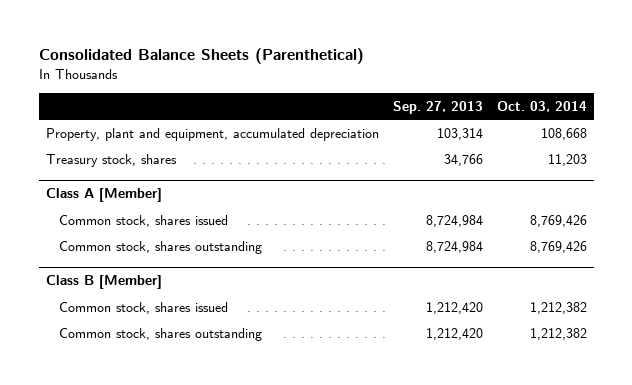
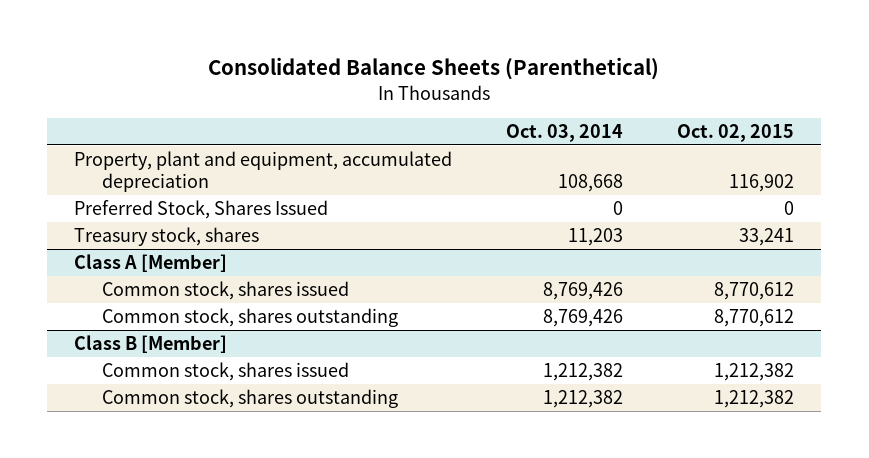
[392,101,483,115] Sep. 27, 2013 -> none
none -> [677,123,795,142] Oct. 02, 2015
none -> [74,200,329,220] Preferred Stock, Shares Issued

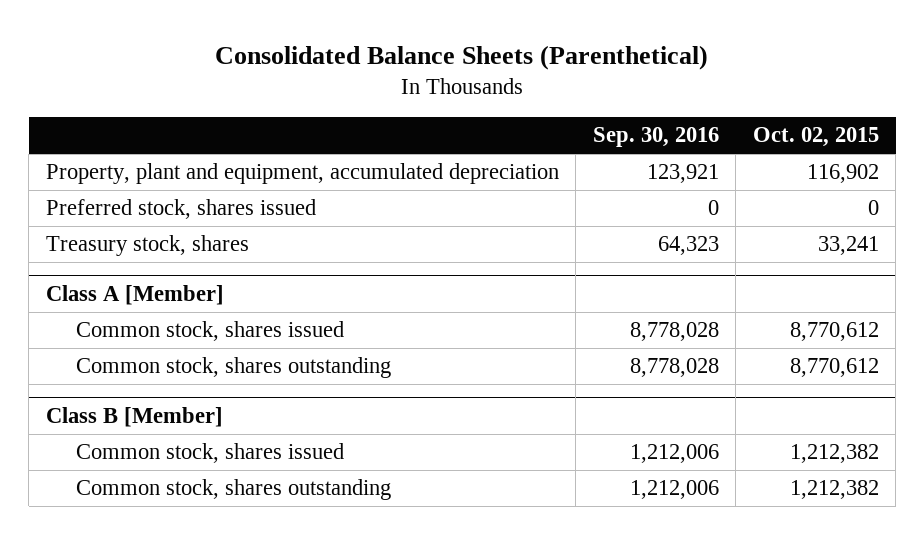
[506,123,624,142] Oct. 03, 2014 -> none
none -> [592,127,719,148] Sep. 30, 2016
[74,200,329,220] Preferred Stock, Shares Issued -> [45,199,316,220] Preferred stock, shares issued

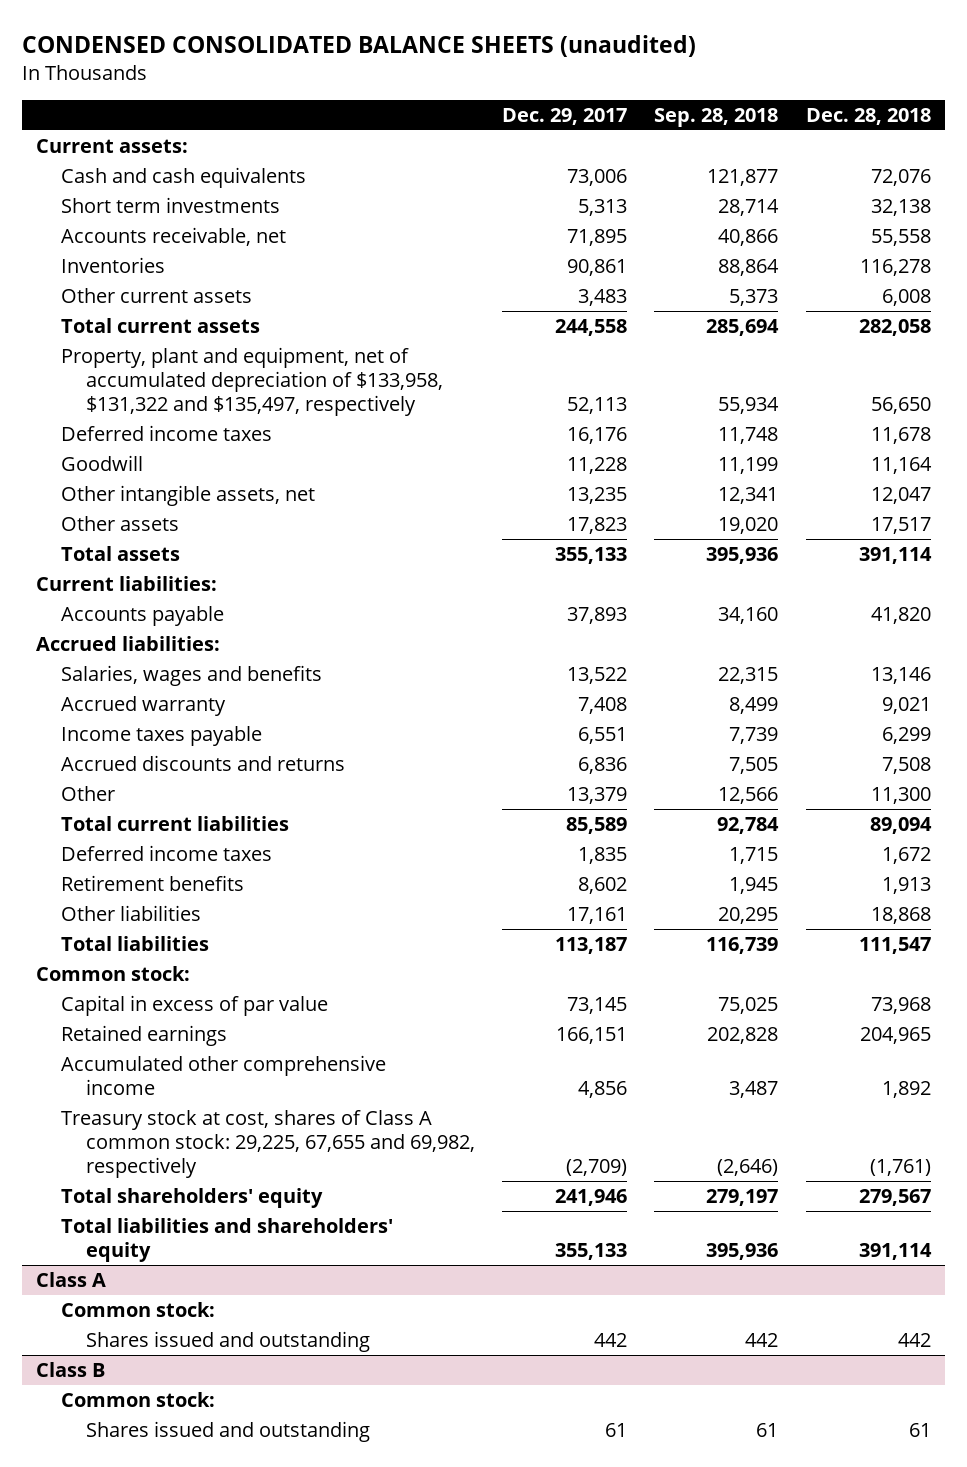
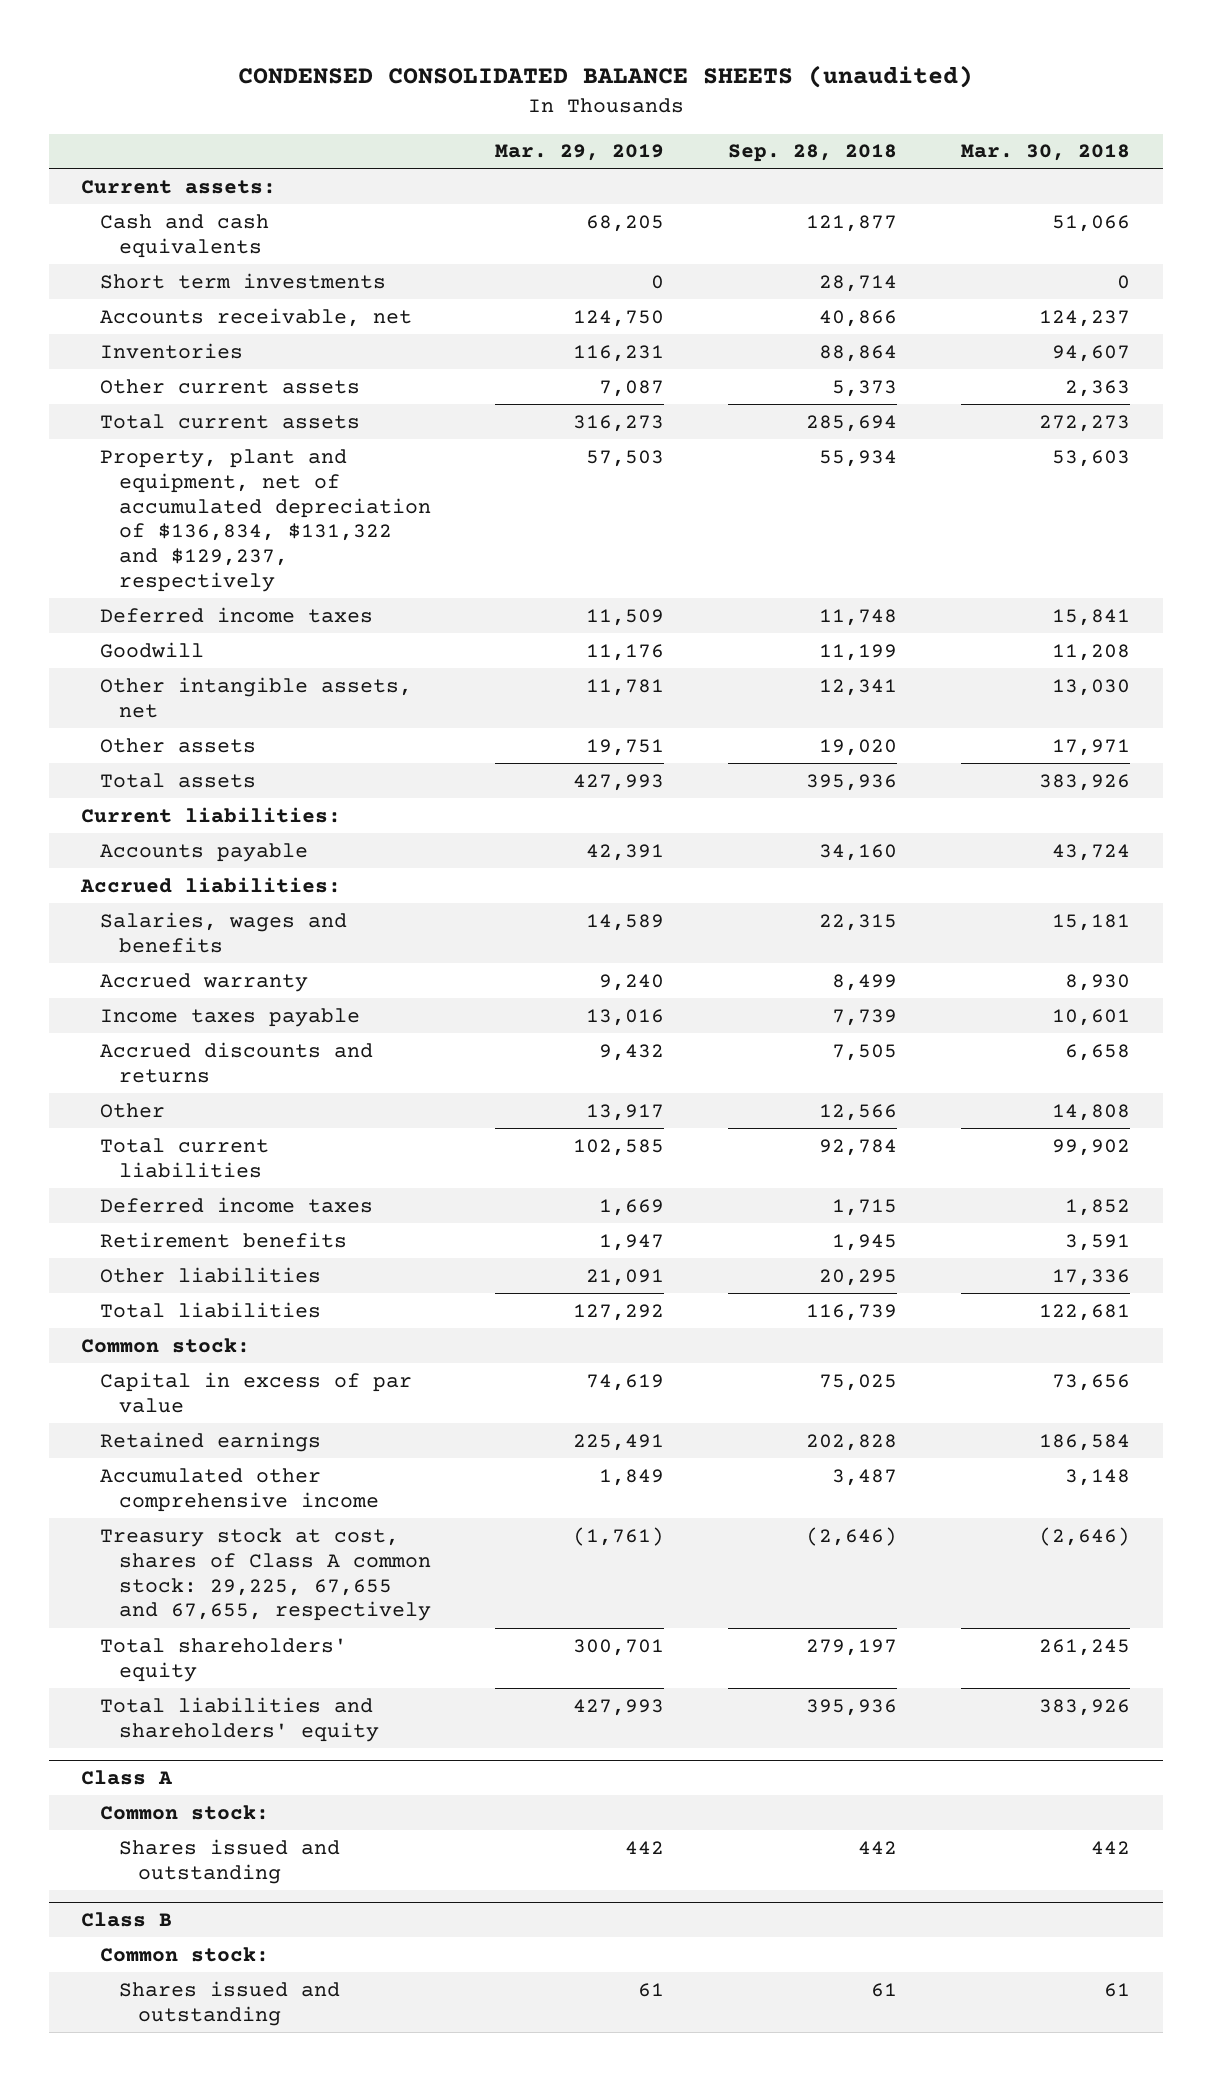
[501,107,627,125] Dec. 29, 2017 -> none
[805,107,931,125] Dec. 28, 2018 -> none
none -> [495,144,665,162] Mar. 29, 2019
none -> [961,144,1131,162] Mar. 30, 2018
[60,346,443,417] Property, plant and equipment, net of accumulated depreciation of $133,958, $131,322 and $135,497, respectively -> [100,448,431,593] Property, plant and equipment, net of accumulated depreciation of $136,834, $131,322 and $129,237, respectively
[60,1109,475,1179] Treasury stock at cost, shares of Class A common stock: 29,225, 67,655 and 69,982, respectively -> [100,1527,431,1622] Treasury stock at cost, shares of Class A common stock: 29,225, 67,655 and 67,655, respectively

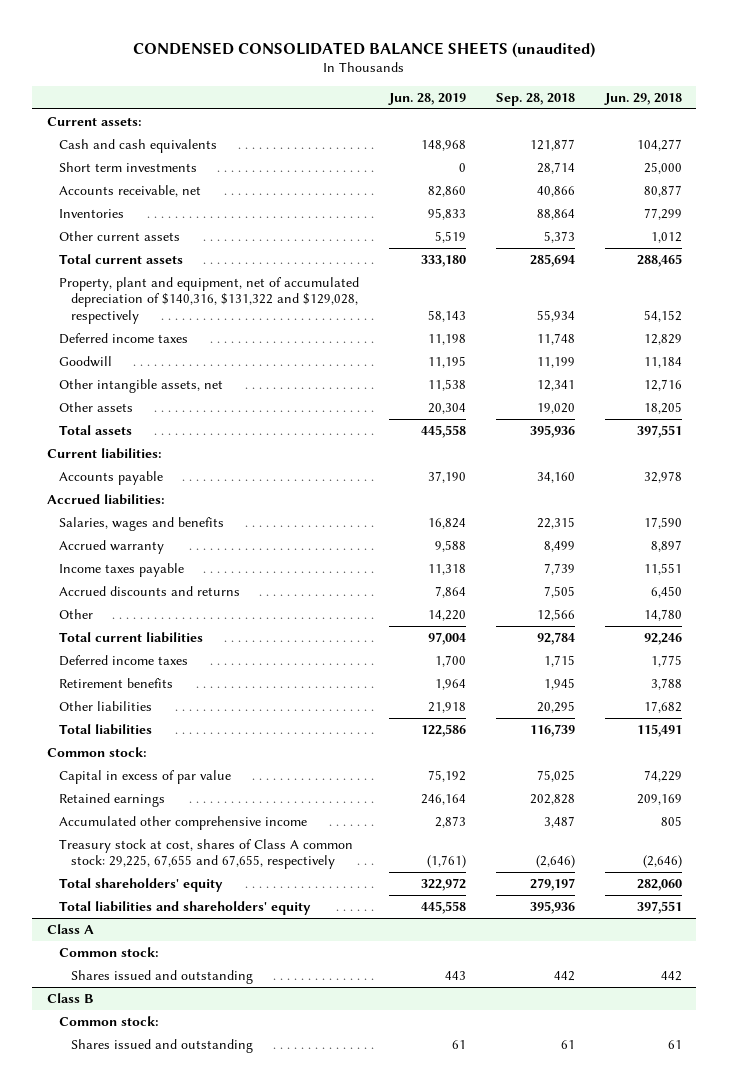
[495,144,665,162] Mar. 29, 2019 -> none
[961,144,1131,162] Mar. 30, 2018 -> none
none -> [387,93,466,106] Jun. 28, 2019
none -> [603,93,682,106] Jun. 29, 2018
[100,448,431,593] Property, plant and equipment, net of accumulated depreciation of $136,834, $131,322 and $129,237, respectively -> [59,276,360,324] Property, plant and equipment, net of accumulated depreciation of $140,316, $131,322 and $129,028, respectively

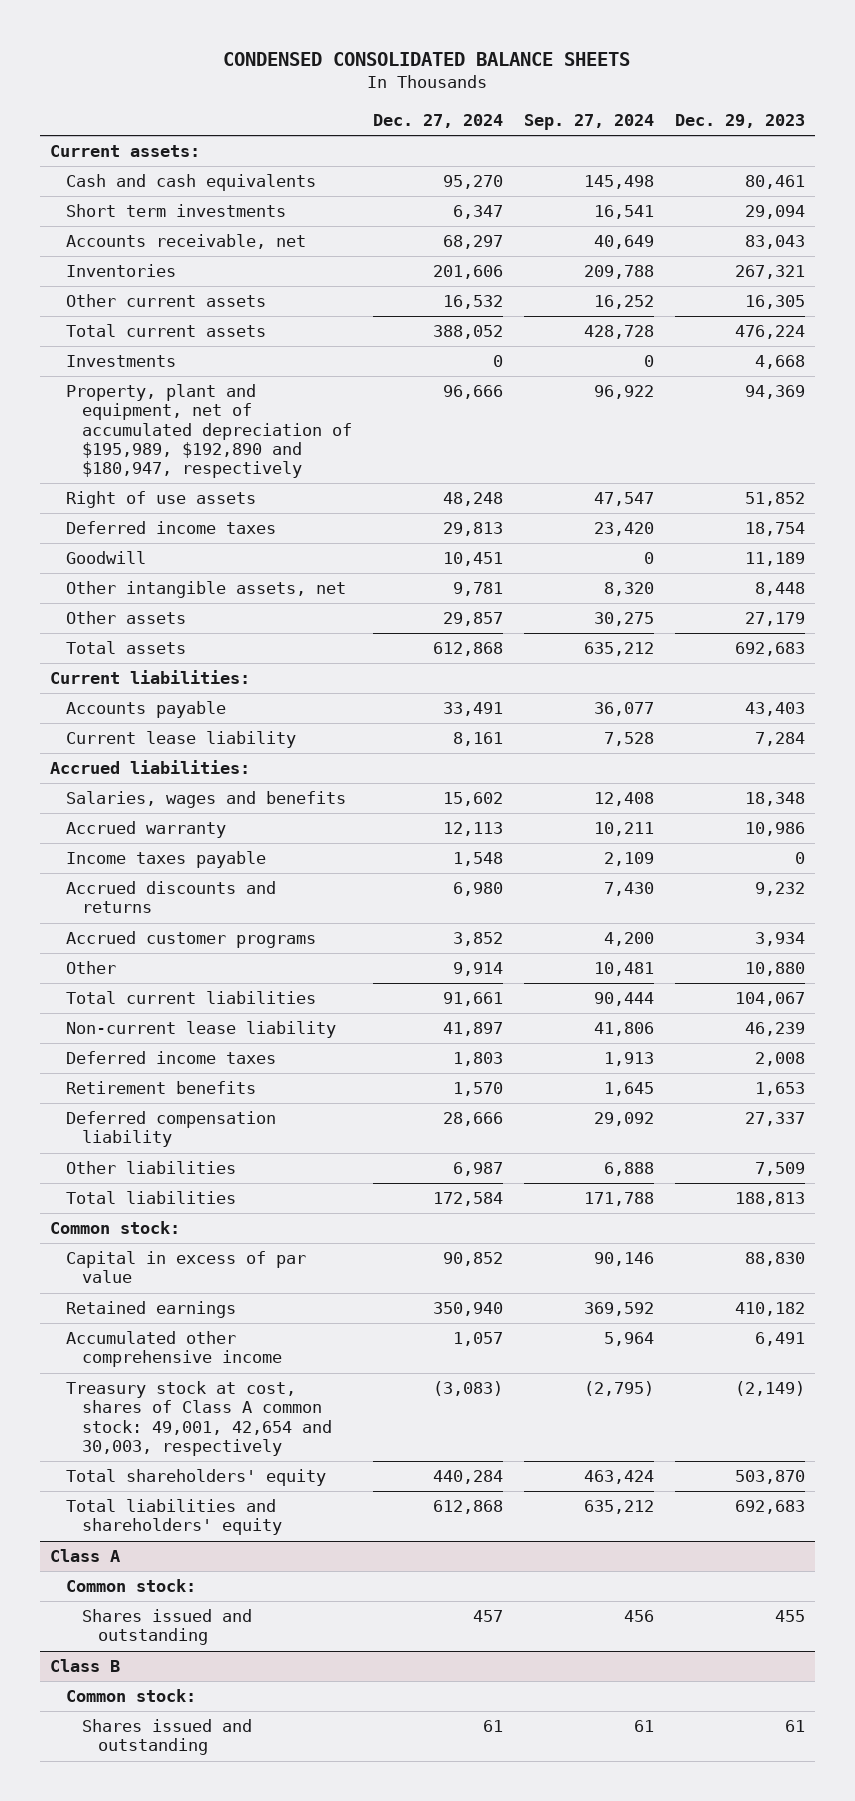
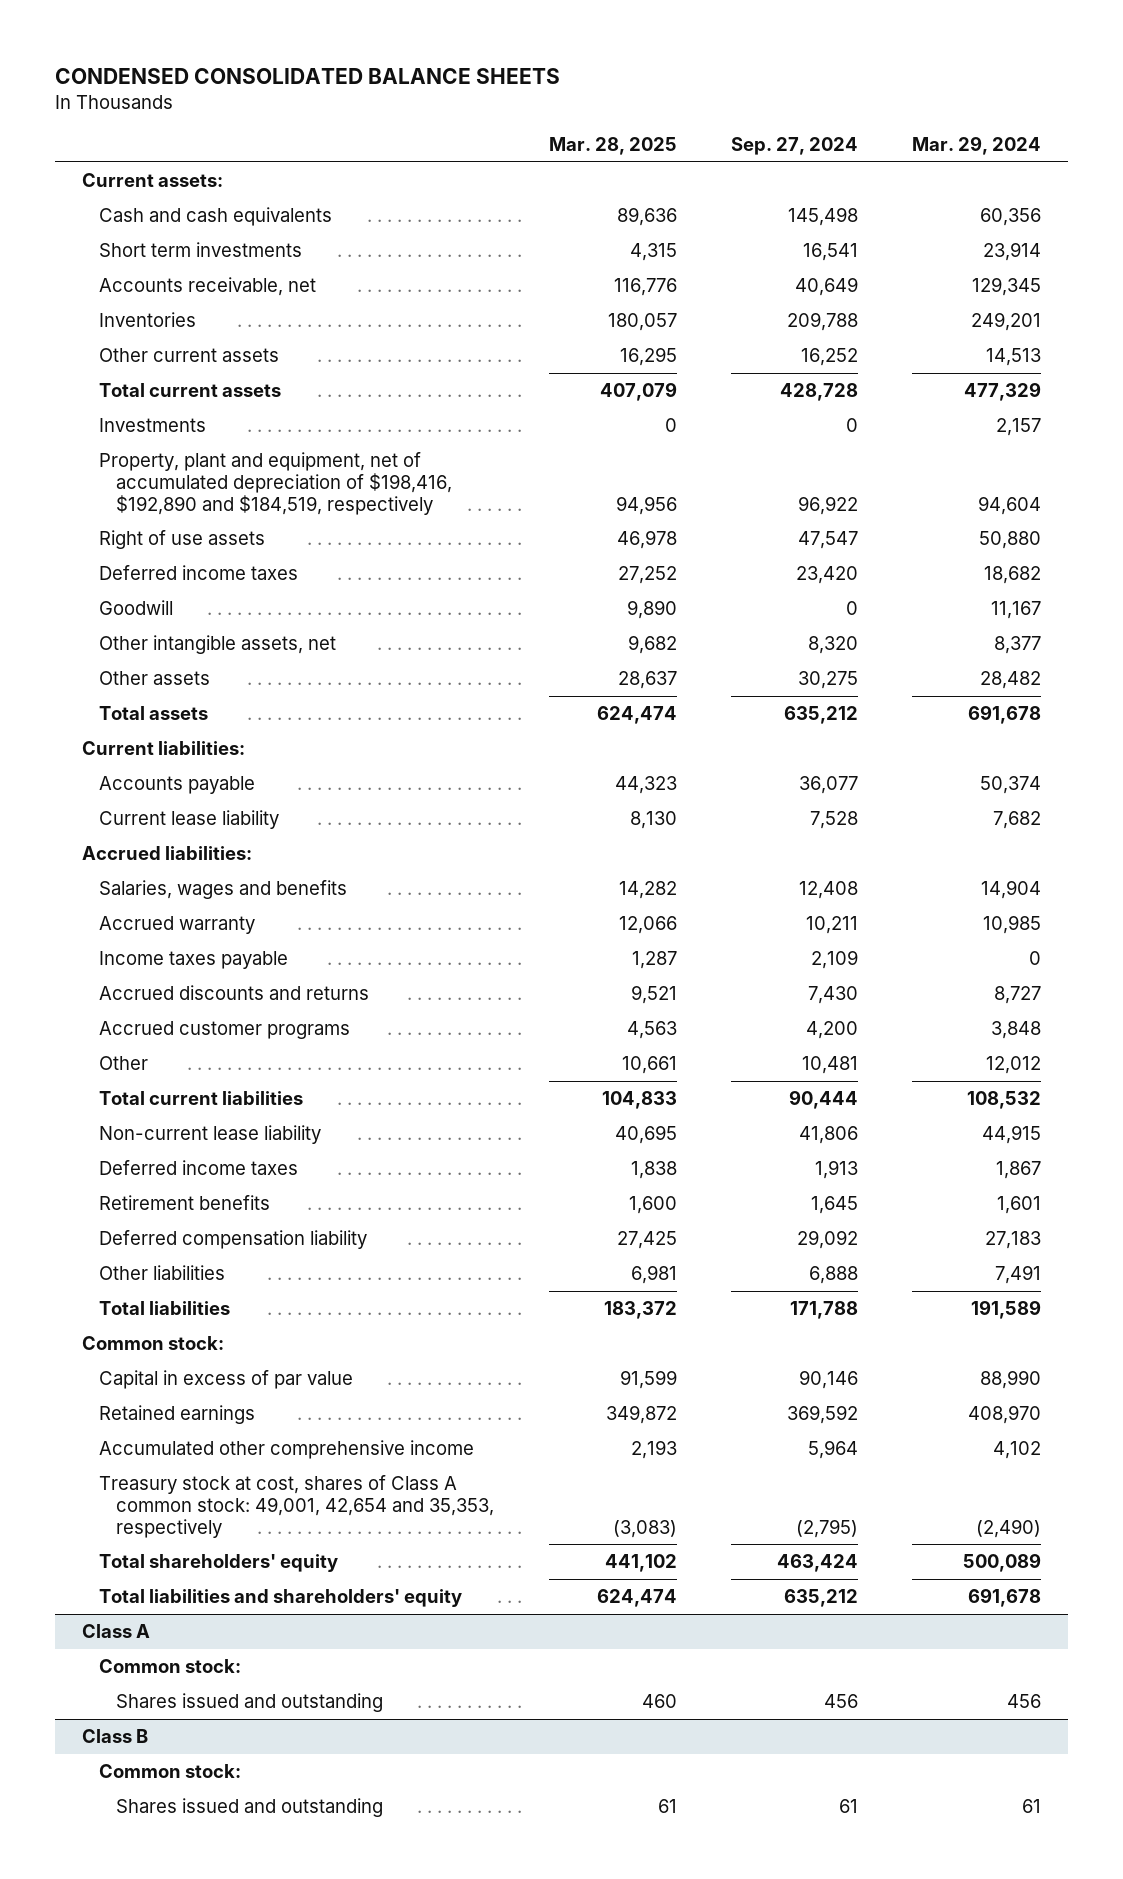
[373,114,504,129] Dec. 27, 2024 -> none
[674,114,805,129] Dec. 29, 2023 -> none
none -> [548,137,677,156] Mar. 28, 2025
none -> [912,136,1042,156] Mar. 29, 2024
[66,384,353,479] Property, plant and equipment, net of accumulated depreciation of $195,989, $192,890 and $180,947, respectively -> [99,451,453,515] Property, plant and equipment, net of accumulated depreciation of $198,416, $192,890 and $184,519, respectively
[66,1381,333,1456] Treasury stock at cost, shares of Class A common stock: 49,001, 42,654 and 30,003, respectively -> [99,1474,495,1538] Treasury stock at cost, shares of Class A common stock: 49,001, 42,654 and 35,353, respectively

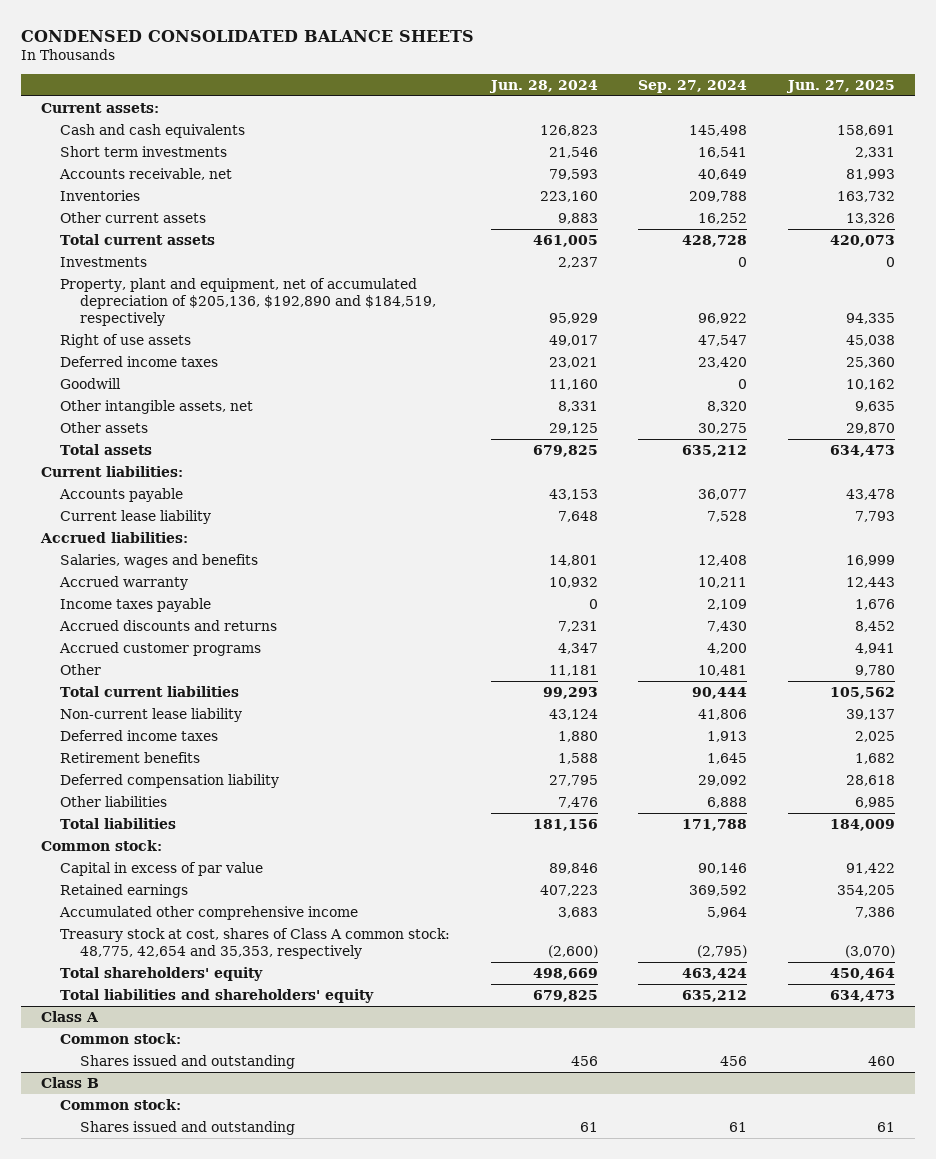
[548,137,677,156] Mar. 28, 2025 -> none
[912,136,1042,156] Mar. 29, 2024 -> none
none -> [488,79,598,93] Jun. 28, 2024
none -> [785,79,895,93] Jun. 27, 2025
[99,451,453,515] Property, plant and equipment, net of accumulated depreciation of $198,416, $192,890 and $184,519, respectively -> [60,277,436,327] Property, plant and equipment, net of accumulated depreciation of $205,136, $192,890 and $184,519, respectively
[99,1474,495,1538] Treasury stock at cost, shares of Class A common stock: 49,001, 42,654 and 35,353, respectively -> [60,927,451,959] Treasury stock at cost, shares of Class A common stock: 48,775, 42,654 and 35,353, respectively

